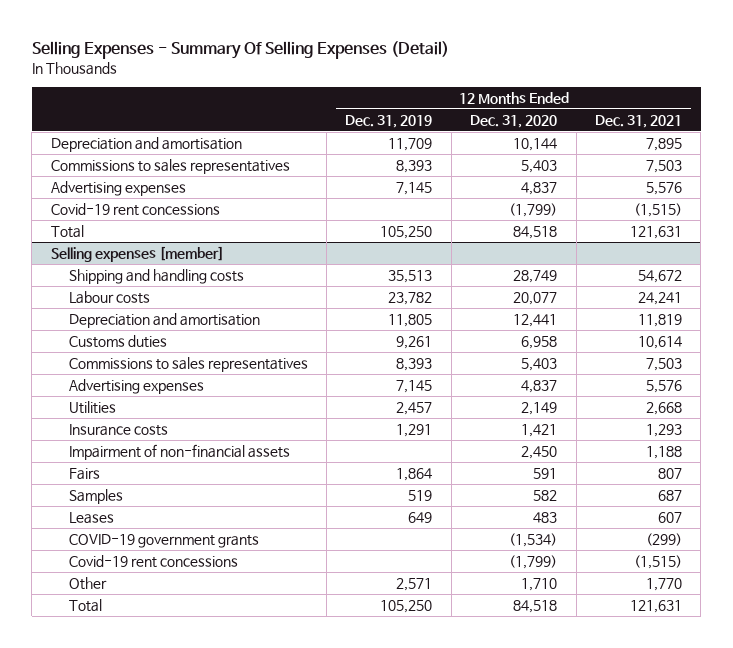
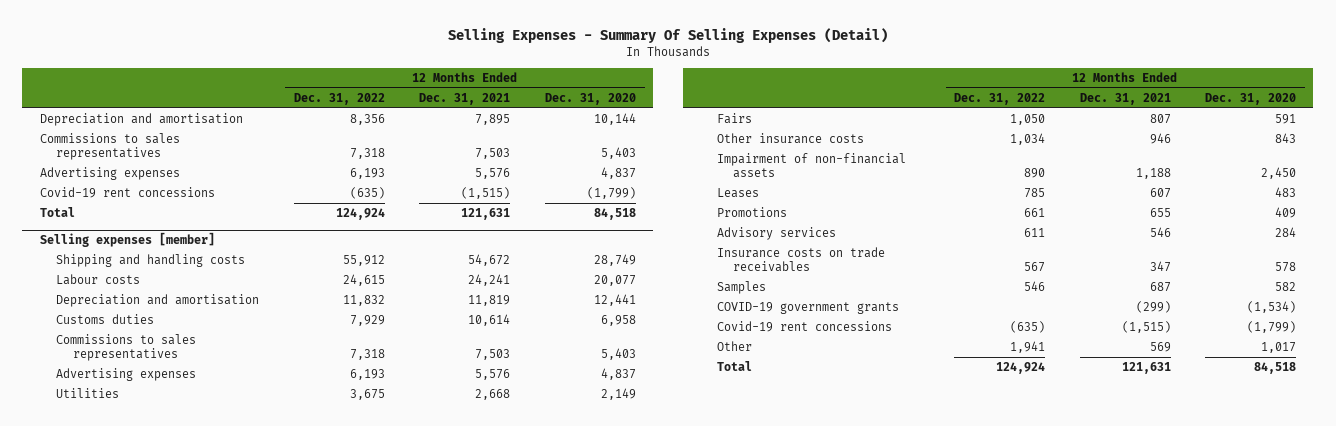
[345,114,433,128] Dec. 31, 2019 -> none
none -> [293,92,385,105] Dec. 31, 2022
[68,424,168,437] Insurance costs -> none
none -> [716,133,864,145] Other insurance costs
[68,444,290,461] Impairment of non-financial assets -> [716,153,906,179] Impairment of non-financial assets
none -> [716,207,787,218] Promotions
none -> [716,227,836,241] Advisory services
none -> [716,247,885,273] Insurance costs on trade receivables
[68,489,123,505] Samples -> [716,281,766,295] Samples
[521,578,558,592] 1,710 -> [1261,342,1297,354] 1,017
[645,578,682,592] 1,770 -> [1149,342,1171,353] 569

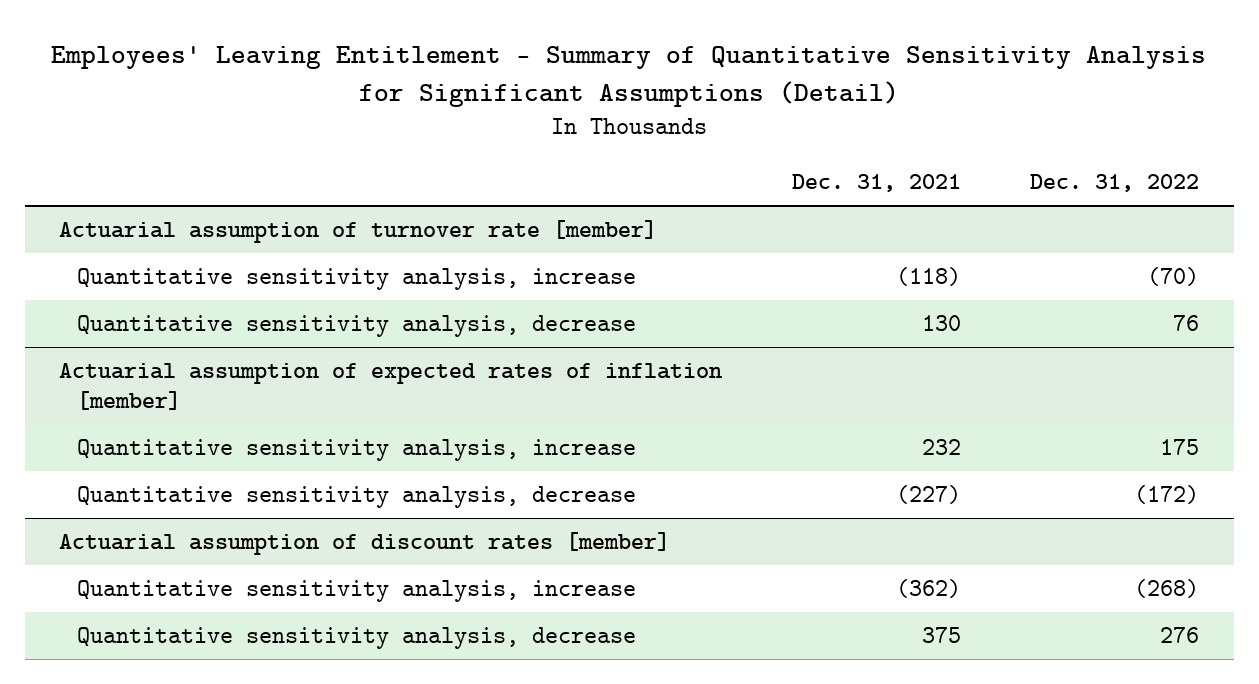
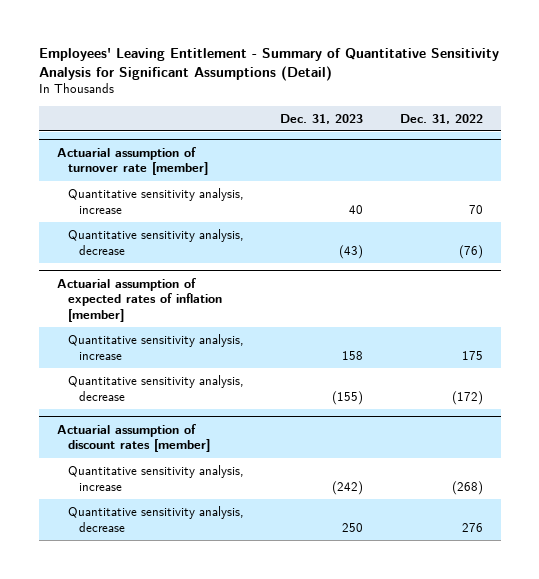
[791,174,961,193] Dec. 31, 2021 -> none
none -> [280,113,364,124] Dec. 31, 2023
[1147,267,1200,287] (70) -> [468,204,483,214] 70
[1173,315,1200,332] 76 -> [458,244,483,259] (76)

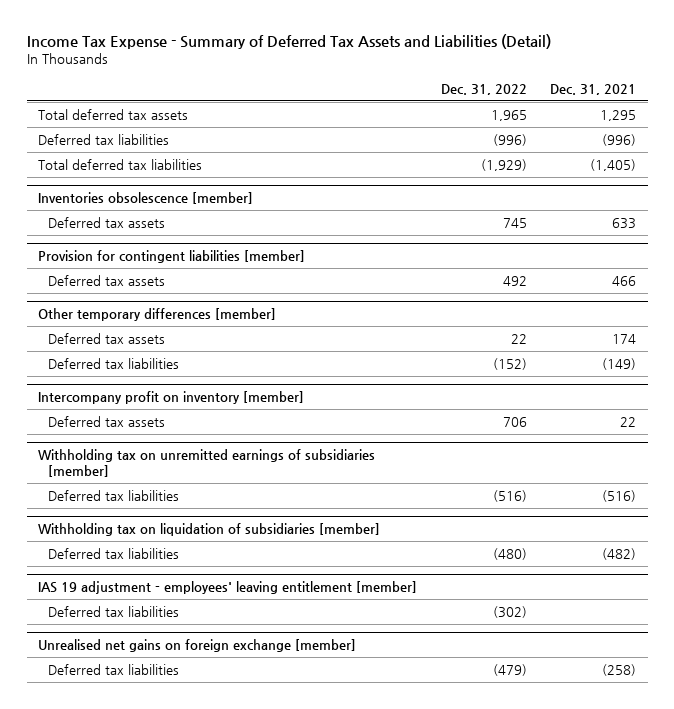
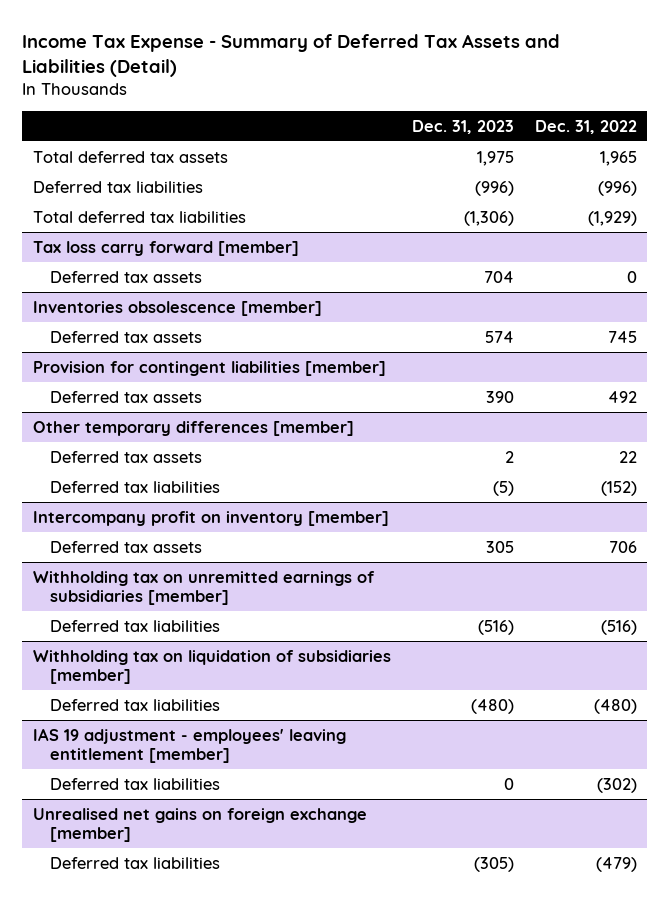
[550,83,637,95] Dec. 31, 2021 -> none
none -> [411,119,514,134] Dec. 31, 2023
none -> [32,240,299,256] Tax loss carry forward [member]
none -> [50,270,203,283] Deferred tax assets

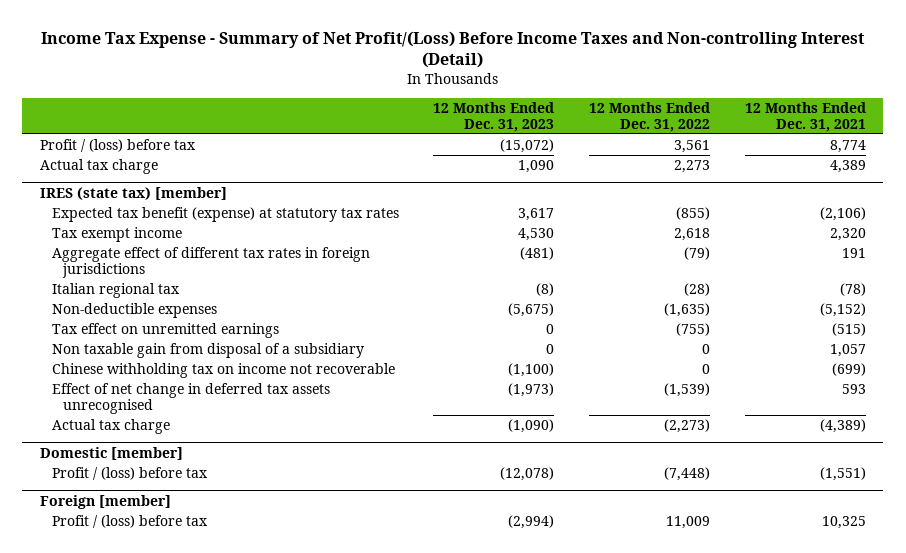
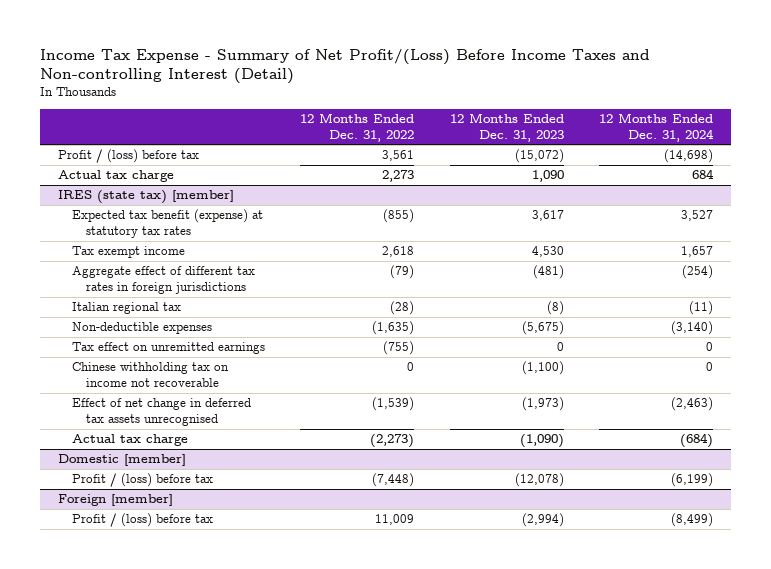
[745,101,867,132] 12 Months Ended Dec. 31, 2021 -> none
none -> [599,112,715,142] 12 Months Ended Dec. 31, 2024
[51,343,364,359] Non taxable gain from disposal of a subsidiary -> none

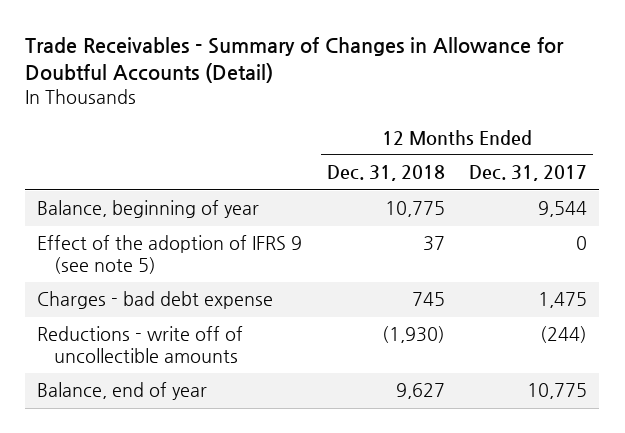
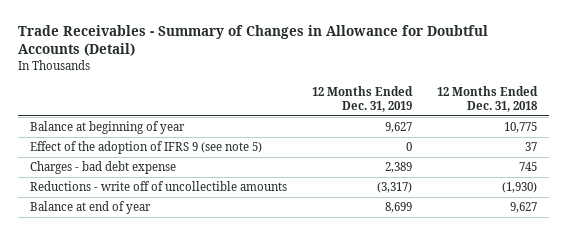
[469,165,588,182] Dec. 31, 2017 -> none
none -> [312,86,414,112] 12 Months Ended Dec. 31, 2019
[37,200,260,219] Balance, beginning of year -> [30,121,186,135] Balance at beginning of year
[37,382,208,401] Balance, end of year -> [30,201,152,215] Balance at end of year

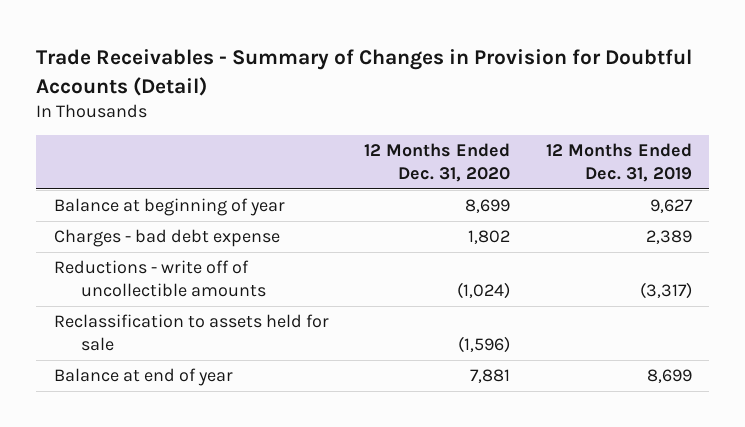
[17,24,488,57] Trade Receivables - Summary of Changes in Allowance for Doubtful Accounts (Detail) -> [36,49,693,96] Trade Receivables - Summary of Changes in Provision for Doubtful Accounts (Detail)
[437,86,539,112] 12 Months Ended Dec. 31, 2018 -> none
none -> [364,143,511,183] 12 Months Ended Dec. 31, 2020
[30,141,263,155] Effect of the adoption of IFRS 9 (see note 5) -> none
none -> [53,314,329,351] Reclassification to assets held for sale

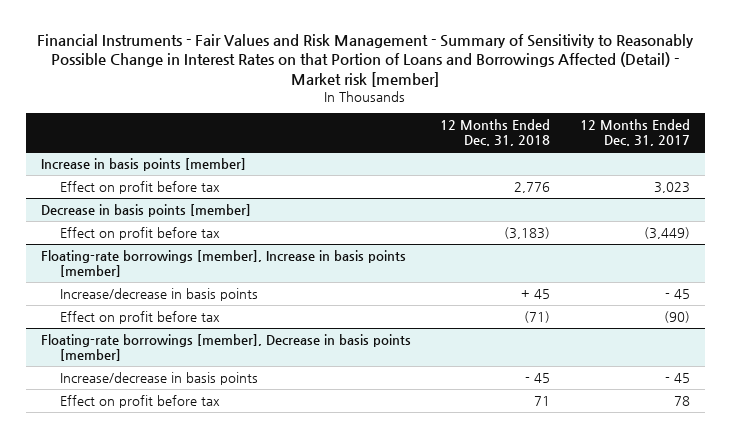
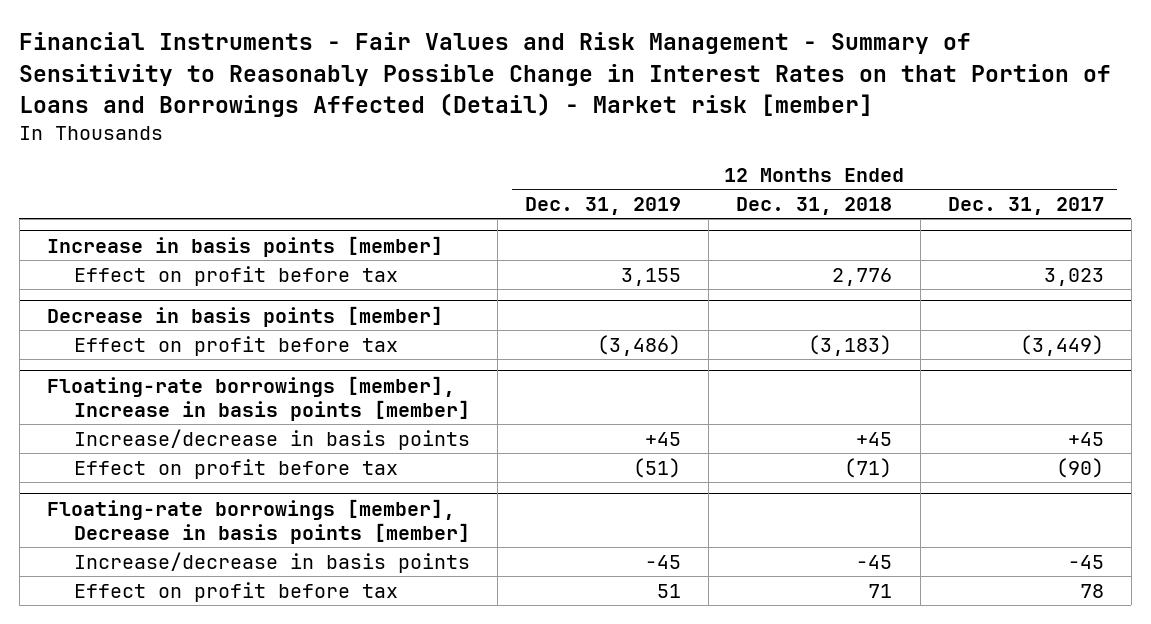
none -> [525,197,682,216] Dec. 31, 2019
[521,288,551,299] + 45 -> [856,431,893,446] +45
[665,288,691,299] - 45 -> [1067,431,1104,446] +45
[525,372,551,383] - 45 -> [856,554,893,569] -45
[665,372,691,383] - 45 -> [1067,554,1104,569] -45

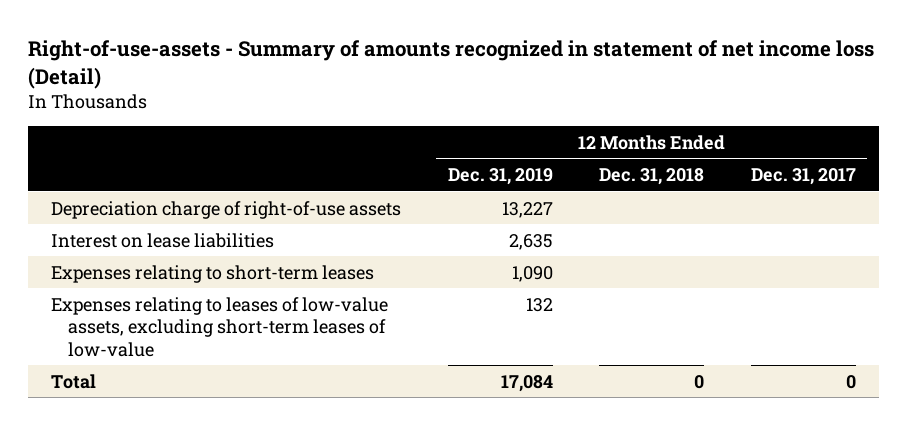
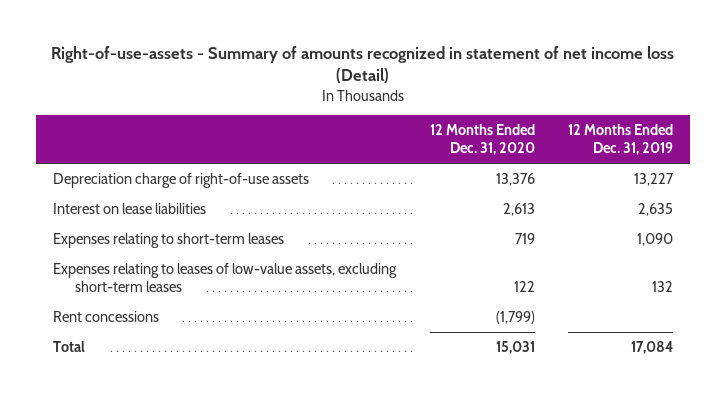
[599,168,705,186] Dec. 31, 2018 -> none
[750,168,856,186] Dec. 31, 2017 -> none
none -> [429,123,535,156] 12 Months Ended Dec. 31, 2020
[51,296,389,357] Expenses relating to leases of low-value assets, excluding short-term leases of low-value -> [53,262,398,293] Expenses relating to leases of low-value assets, excluding short-term leases
none -> [53,310,160,322] Rent concessions

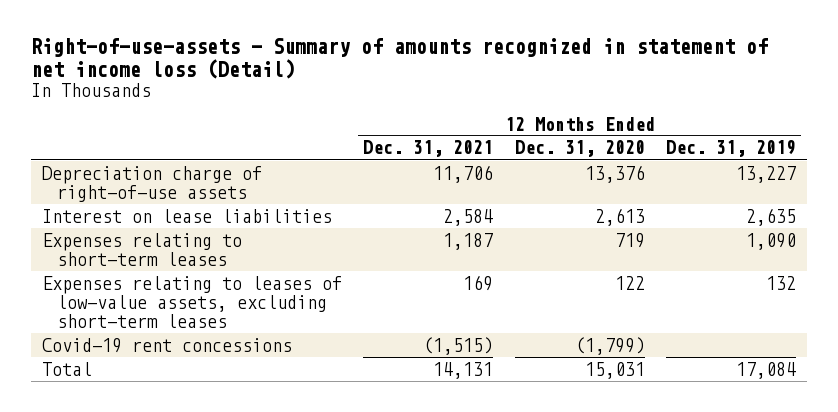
none -> [363,140,494,158] Dec. 31, 2021
[53,310,160,322] Rent concessions -> [41,337,292,353] Covid-19 rent concessions

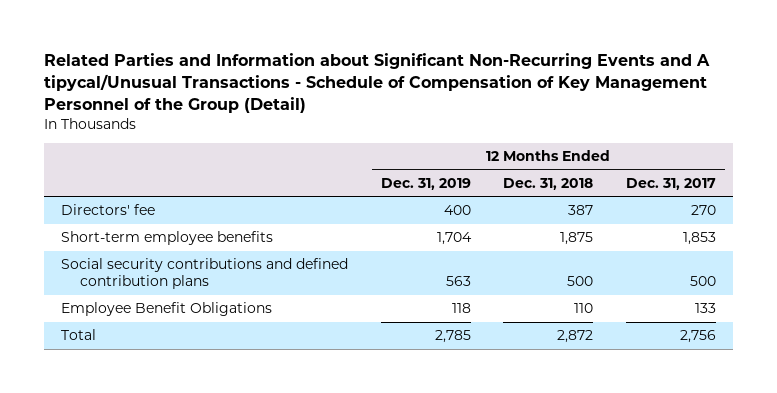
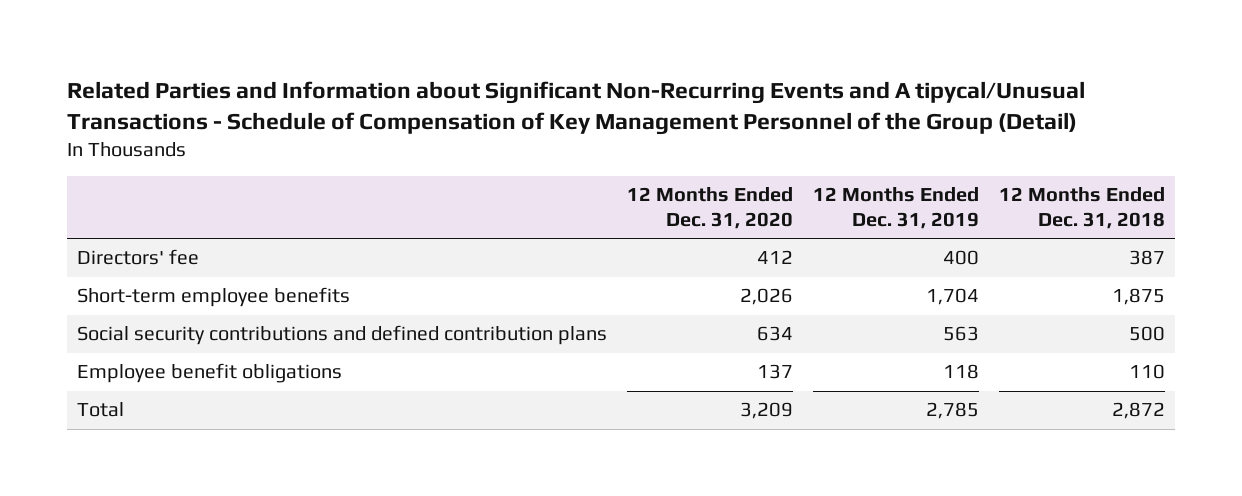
[626,177,717,190] Dec. 31, 2017 -> none
none -> [627,187,794,229] 12 Months Ended Dec. 31, 2020
[60,302,272,317] Employee Benefit Obligations -> [76,363,342,384] Employee benefit obligations

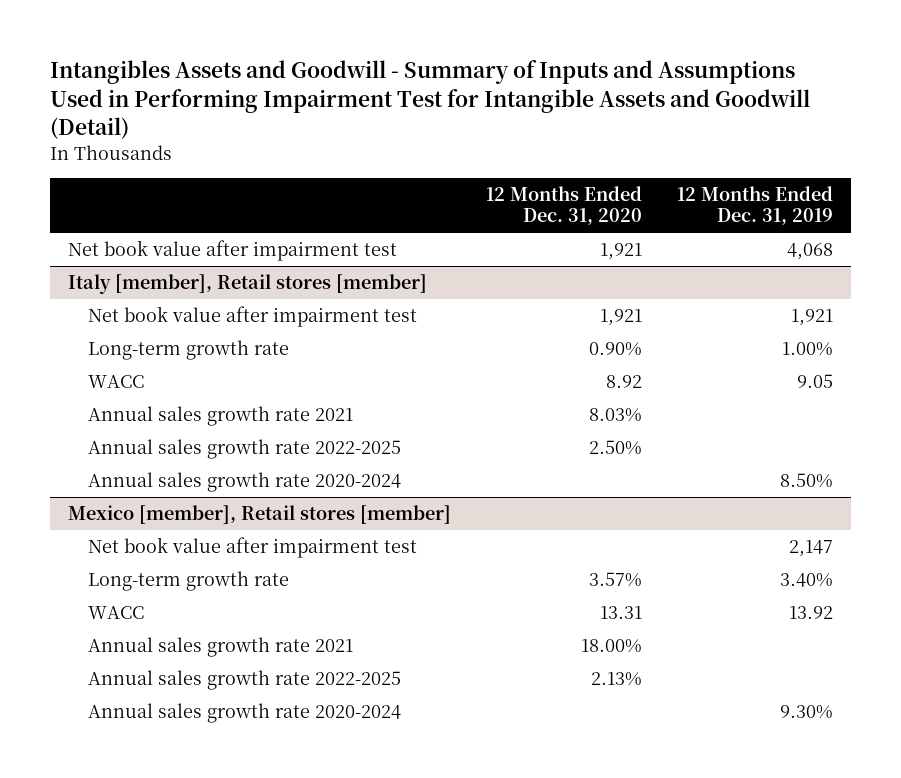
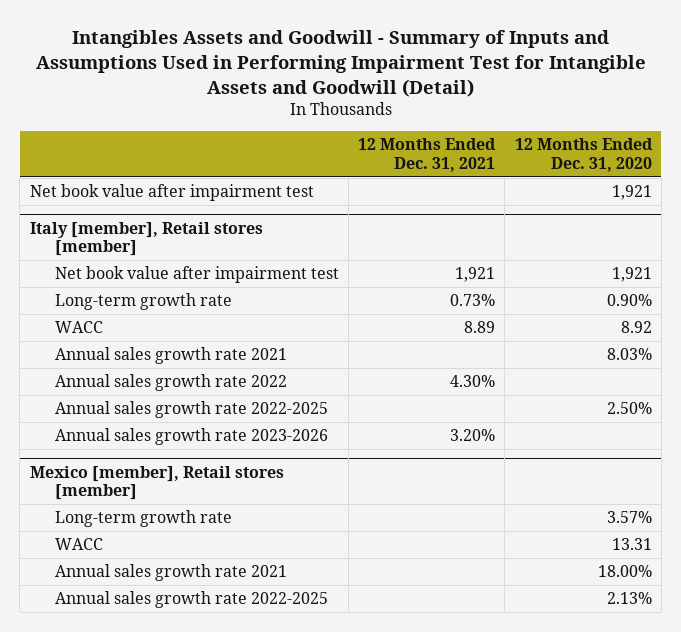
[677,186,834,226] 12 Months Ended Dec. 31, 2019 -> none
none -> [358,138,497,172] 12 Months Ended Dec. 31, 2021
none -> [54,374,287,392] Annual sales growth rate 2022
[87,472,401,493] Annual sales growth rate 2020-2024 -> [54,428,328,446] Annual sales growth rate 2023-2026
[87,537,417,559] Net book value after impairment test -> none
[87,703,401,724] Annual sales growth rate 2020-2024 -> none

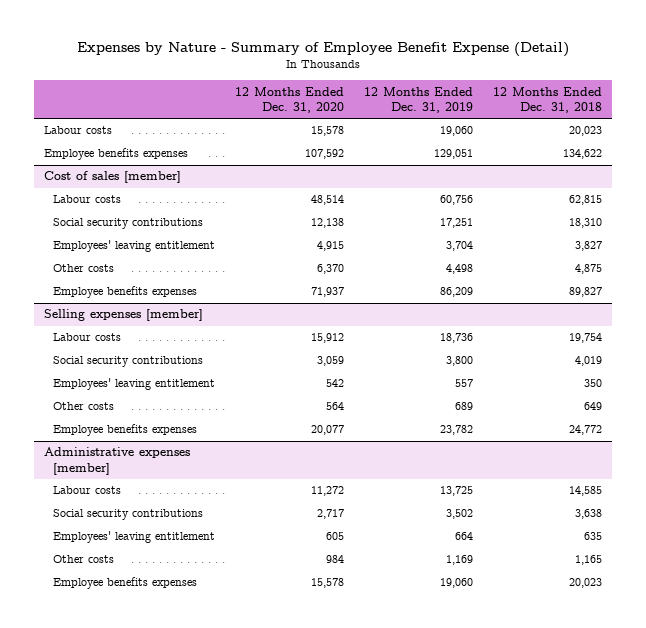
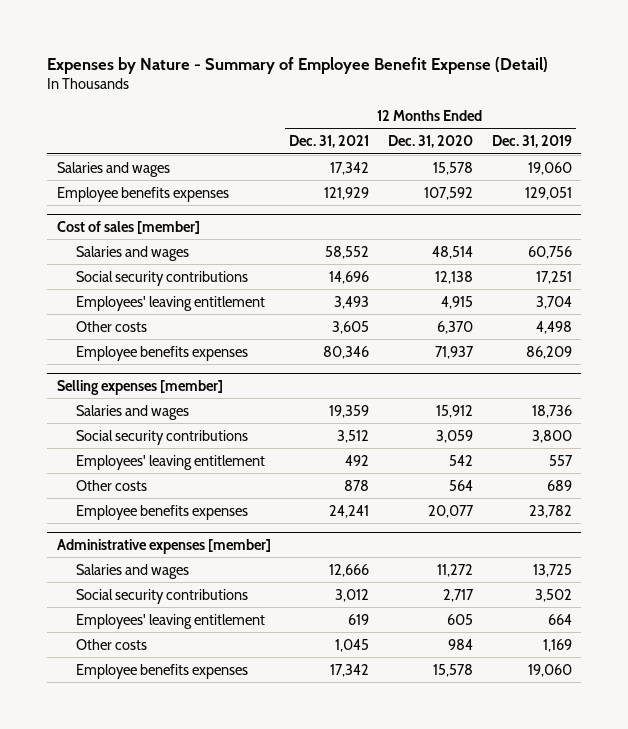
[492,86,602,113] 12 Months Ended Dec. 31, 2018 -> none
none -> [289,135,370,149] Dec. 31, 2021
[43,126,112,135] Labour costs -> [56,161,170,177] Salaries and wages
[52,195,121,204] Labour costs -> [75,245,189,261] Salaries and wages
[52,333,121,342] Labour costs -> [75,404,189,420] Salaries and wages
[52,486,121,495] Labour costs -> [75,563,189,579] Salaries and wages

